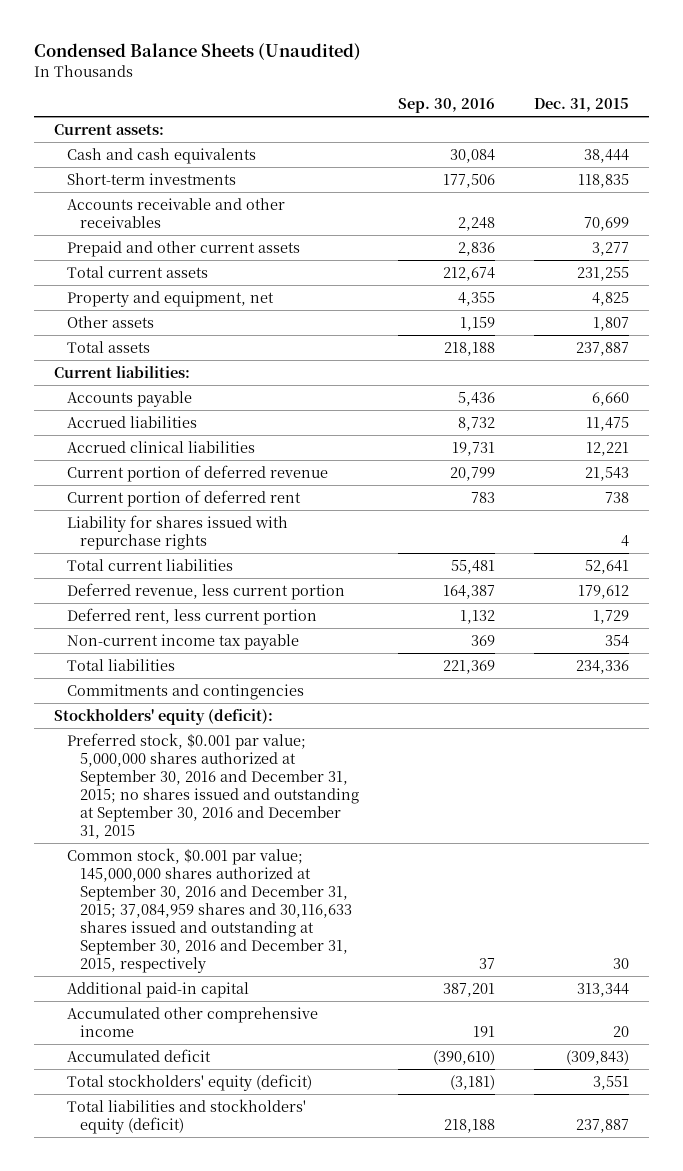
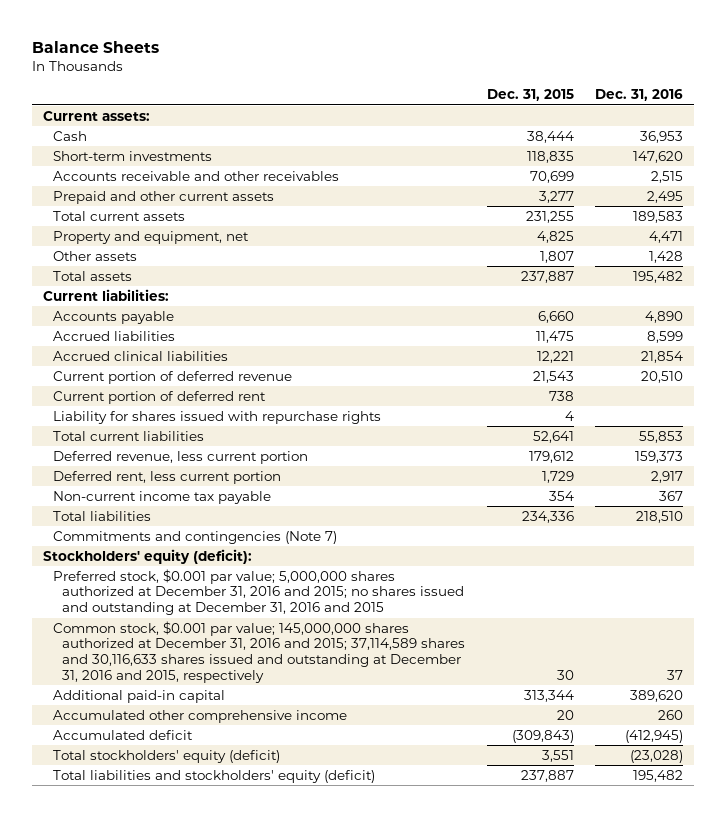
[34,42,362,60] Condensed Balance Sheets (Unaudited) -> [32,41,160,54] Balance Sheets
[398,98,496,114] Sep. 30, 2016 -> none
none -> [595,89,684,102] Dec. 31, 2016
[66,147,256,164] Cash and cash equivalents -> [52,130,87,141] Cash
[66,683,304,700] Commitments and contingencies -> [52,530,337,544] Commitments and contingencies (Note 7)
[66,732,359,839] Preferred stock, $0.001 par value; 5,000,000 shares authorized at September 30, 2016 and December 31, 2015; no shares issued and outstanding at September 30, 2016 and December 31, 2015 -> [52,568,465,616] Preferred stock, $0.001 par value; 5,000,000 shares authorized at December 31, 2016 and 2015; no shares issued and outstanding at December 31, 2016 and 2015
[66,847,352,973] Common stock, $0.001 par value; 145,000,000 shares authorized at September 30, 2016 and December 31, 2015; 37,084,959 shares and 30,116,633 shares issued and outstanding at September 30, 2016 and December 31, 2015, respectively -> [52,620,466,683] Common stock, $0.001 par value; 145,000,000 shares authorized at December 31, 2016 and 2015; 37,114,589 shares and 30,116,633 shares issued and outstanding at December 31, 2016 and 2015, respectively

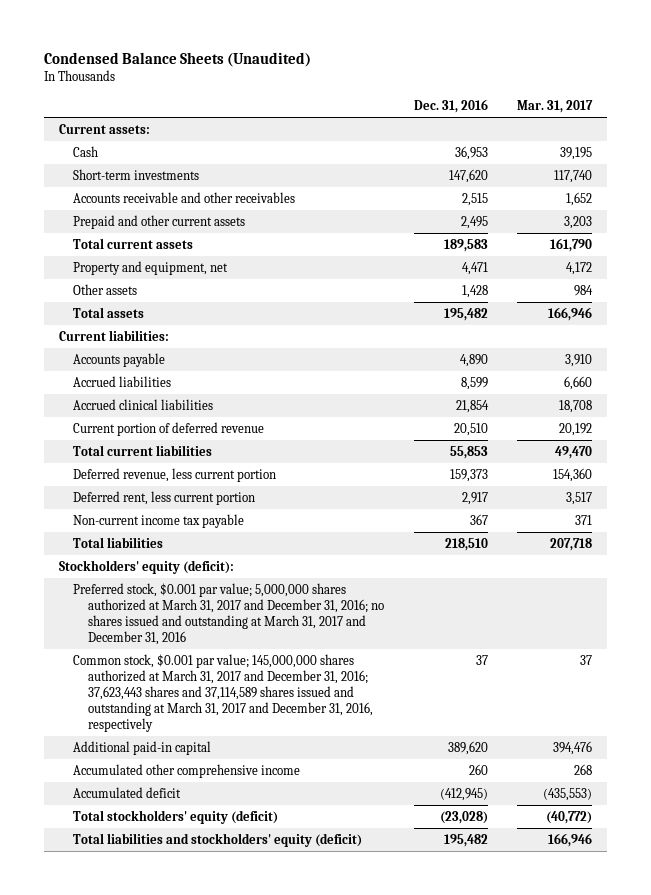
[32,41,160,54] Balance Sheets -> [43,51,311,67] Condensed Balance Sheets (Unaudited)
[486,89,574,102] Dec. 31, 2015 -> none
none -> [517,99,594,113] Mar. 31, 2017
[52,390,266,404] Current portion of deferred rent -> none
[52,410,381,424] Liability for shares issued with repurchase rights -> none
[52,530,337,544] Commitments and contingencies (Note 7) -> none
[52,568,465,616] Preferred stock, $0.001 par value; 5,000,000 shares authorized at December 31, 2016 and 2015; no shares issued and outstanding at December 31, 2016 and 2015 -> [73,582,385,645] Preferred stock, $0.001 par value; 5,000,000 shares authorized at March 31, 2017 and December 31, 2016; no shares issued and outstanding at March 31, 2017 and December 31, 2016
[52,620,466,683] Common stock, $0.001 par value; 145,000,000 shares authorized at December 31, 2016 and 2015; 37,114,589 shares and 30,116,633 shares issued and outstanding at December 31, 2016 and 2015, respectively -> [73,653,374,732] Common stock, $0.001 par value; 145,000,000 shares authorized at March 31, 2017 and December 31, 2016; 37,623,443 shares and 37,114,589 shares issued and outstanding at March 31, 2017 and December 31, 2016, respectively

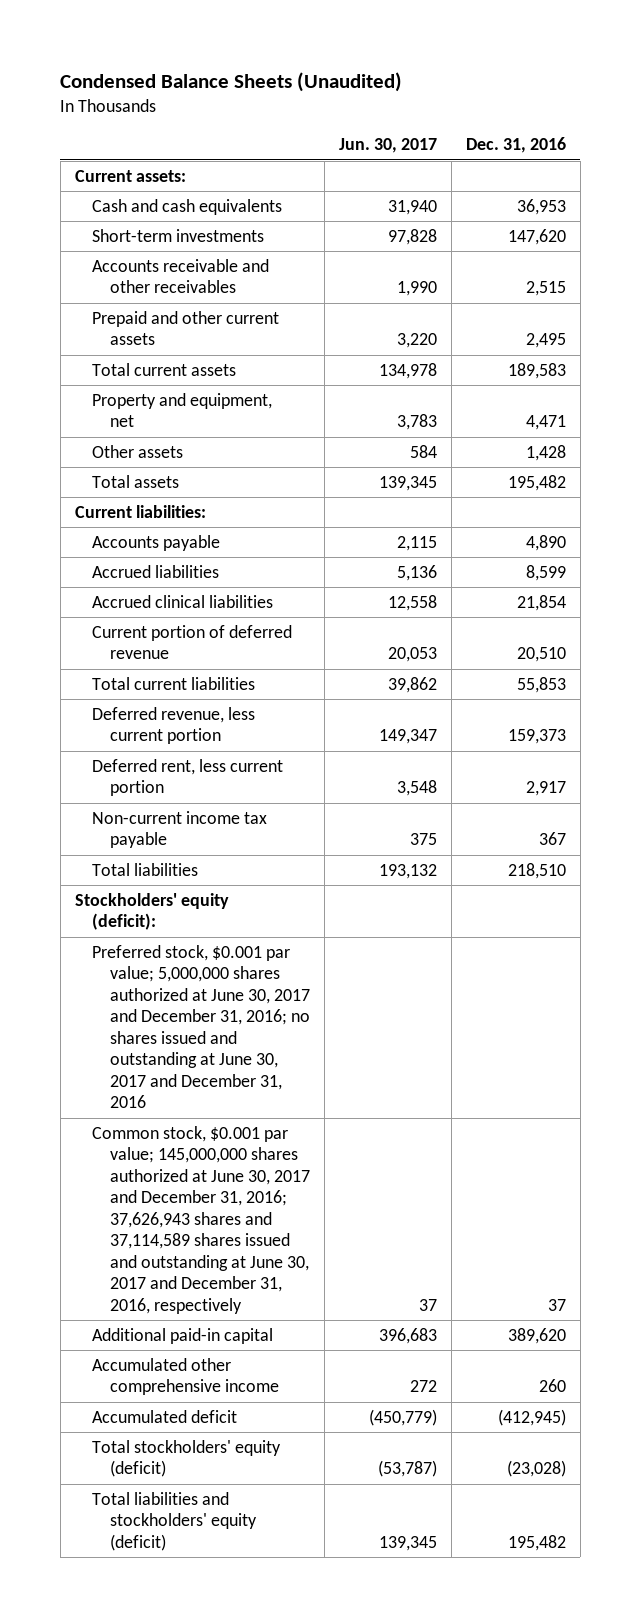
[517,99,594,113] Mar. 31, 2017 -> none
none -> [338,138,437,154] Jun. 30, 2017
[73,145,99,157] Cash -> [92,198,283,215] Cash and cash equivalents
[73,582,385,645] Preferred stock, $0.001 par value; 5,000,000 shares authorized at March 31, 2017 and December 31, 2016; no shares issued and outstanding at March 31, 2017 and December 31, 2016 -> [92,944,310,1109] Preferred stock, $0.001 par value; 5,000,000 shares authorized at June 30, 2017 and December 31, 2016; no shares issued and outstanding at June 30, 2017 and December 31, 2016
[73,653,374,732] Common stock, $0.001 par value; 145,000,000 shares authorized at March 31, 2017 and December 31, 2016; 37,623,443 shares and 37,114,589 shares issued and outstanding at March 31, 2017 and December 31, 2016, respectively -> [92,1125,310,1314] Common stock, $0.001 par value; 145,000,000 shares authorized at June 30, 2017 and December 31, 2016; 37,626,943 shares and 37,114,589 shares issued and outstanding at June 30, 2017 and December 31, 2016, respectively

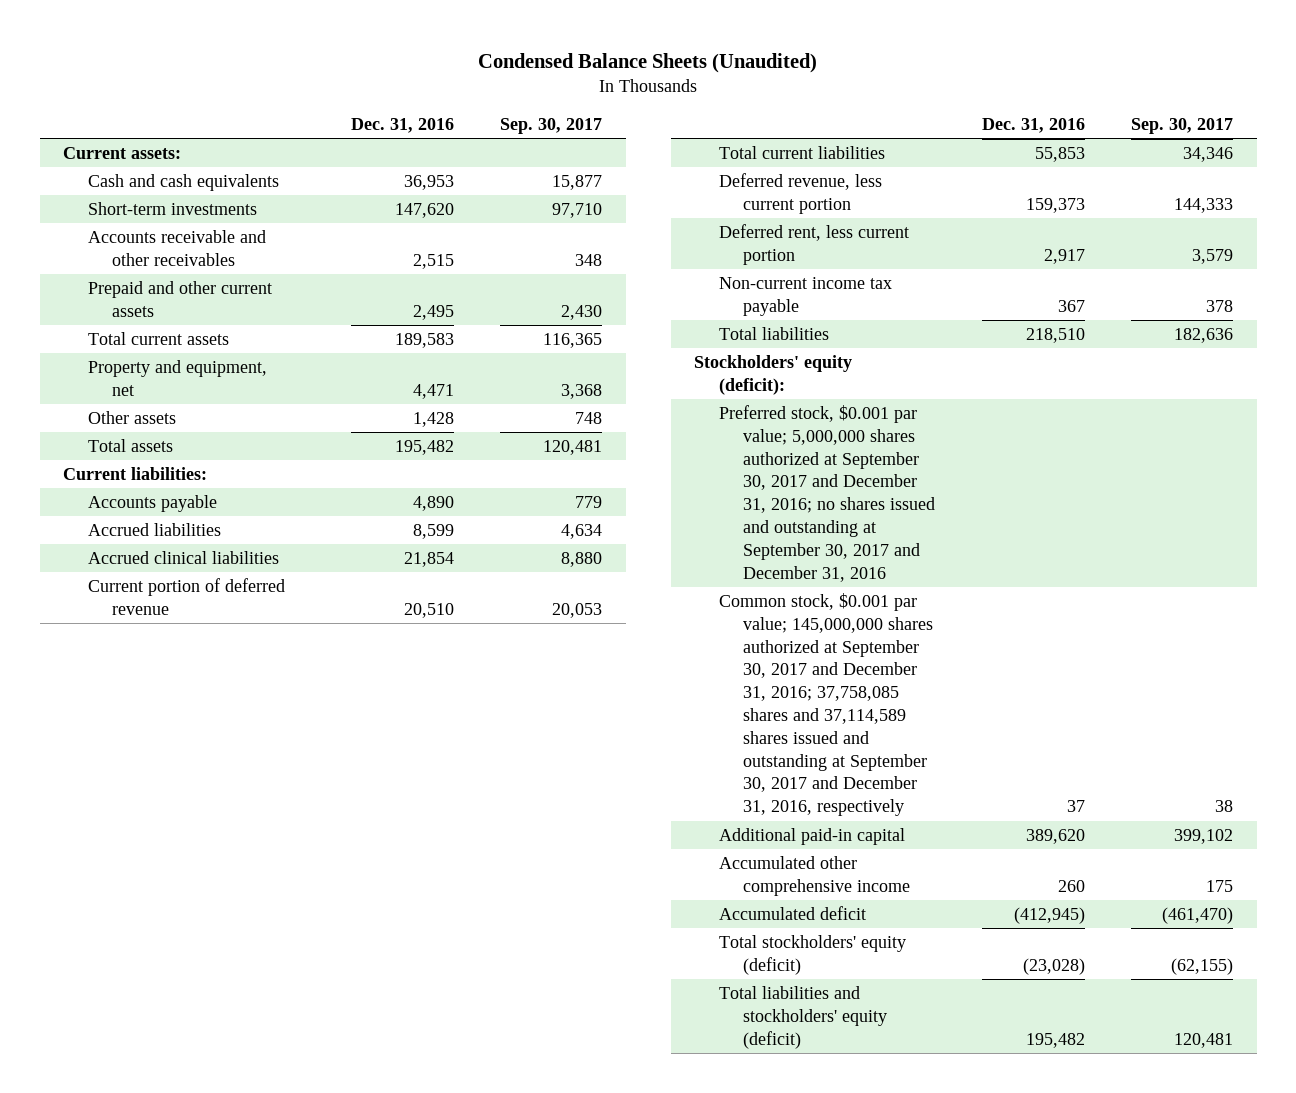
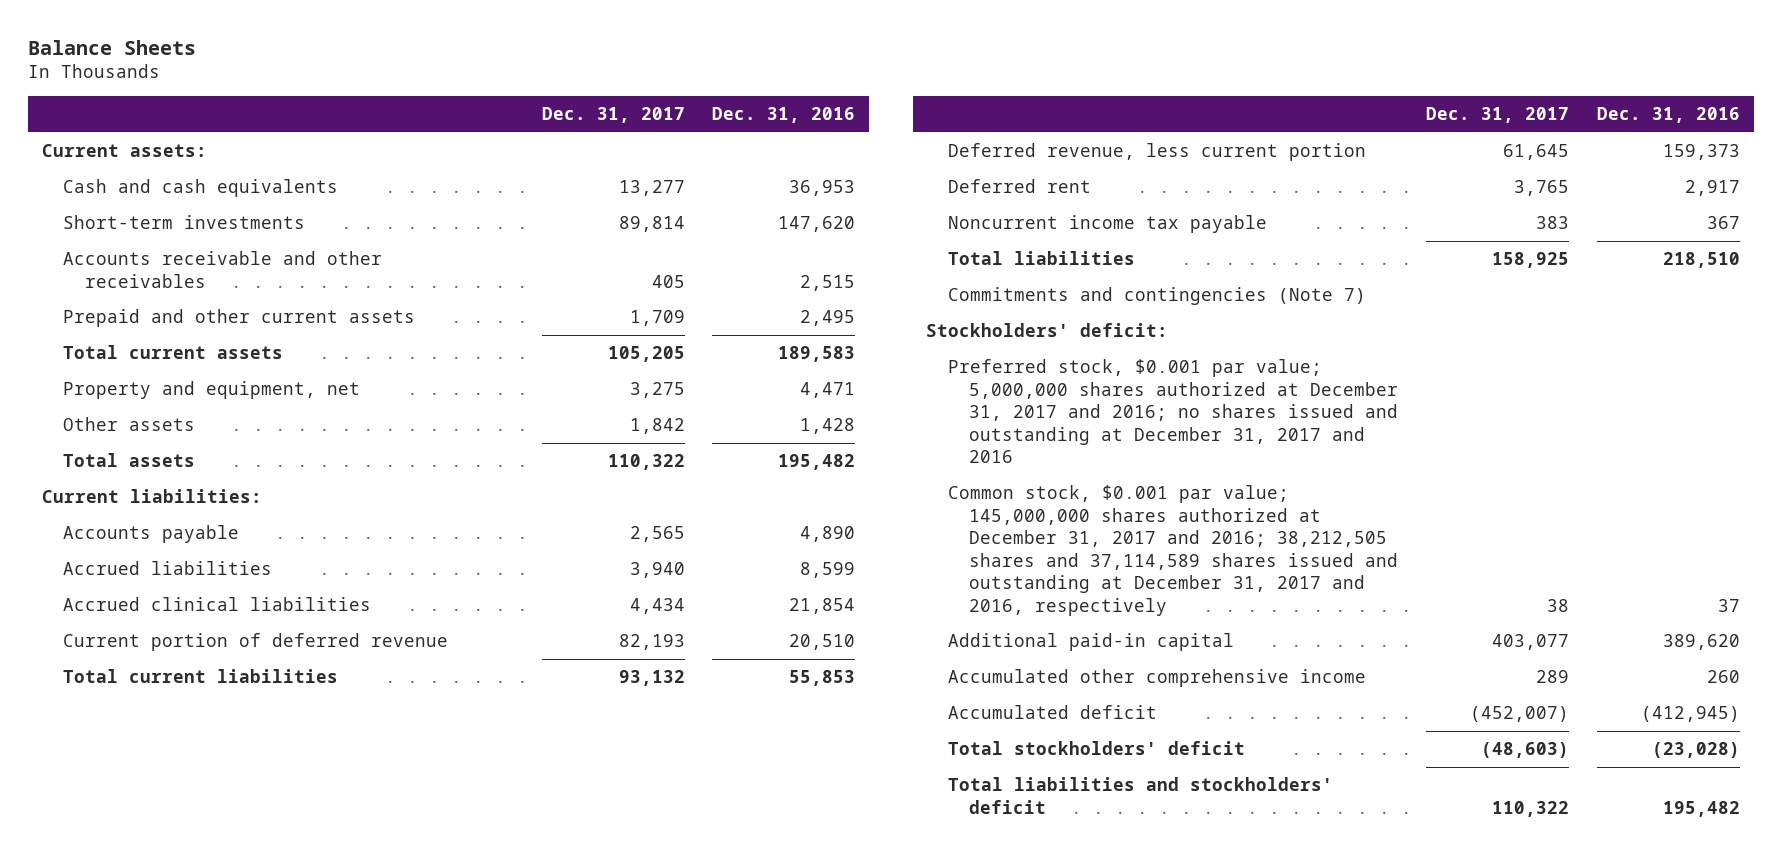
[478,52,818,73] Condensed Balance Sheets (Unaudited) -> [28,39,197,55] Balance Sheets
[500,117,603,134] Sep. 30, 2017 -> none
none -> [541,106,685,123] Dec. 31, 2017
[718,223,909,265] Deferred rent, less current portion -> [947,179,1091,194] Deferred rent
[718,276,892,316] Non-current income tax payable -> [947,215,1267,234] Noncurrent income tax payable
none -> [947,287,1366,306] Commitments and contingencies (Note 7)
[693,354,852,395] Stockholders' equity (deficit): -> [926,323,1169,338] Stockholders' deficit:
[718,404,936,582] Preferred stock, $0.001 par value; 5,000,000 shares authorized at September 30, 2017 and December 31, 2016; no shares issued and outstanding at September 30, 2017 and December 31, 2016 -> [947,359,1399,464] Preferred stock, $0.001 par value; 5,000,000 shares authorized at December 31, 2017 and 2016; no shares issued and outstanding at December 31, 2017 and 2016
[718,592,934,817] Common stock, $0.001 par value; 145,000,000 shares authorized at September 30, 2017 and December 31, 2016; 37,758,085 shares and 37,114,589 shares issued and outstanding at September 30, 2017 and December 31, 2016, respectively -> [947,485,1399,616] Common stock, $0.001 par value; 145,000,000 shares authorized at December 31, 2017 and 2016; 38,212,505 shares and 37,114,589 shares issued and outstanding at December 31, 2017 and 2016, respectively
[718,934,906,975] Total stockholders' equity (deficit) -> [947,741,1245,756] Total stockholders' deficit
[718,985,888,1049] Total liabilities and stockholders' equity (deficit) -> [947,777,1333,814] Total liabilities and stockholders' deficit

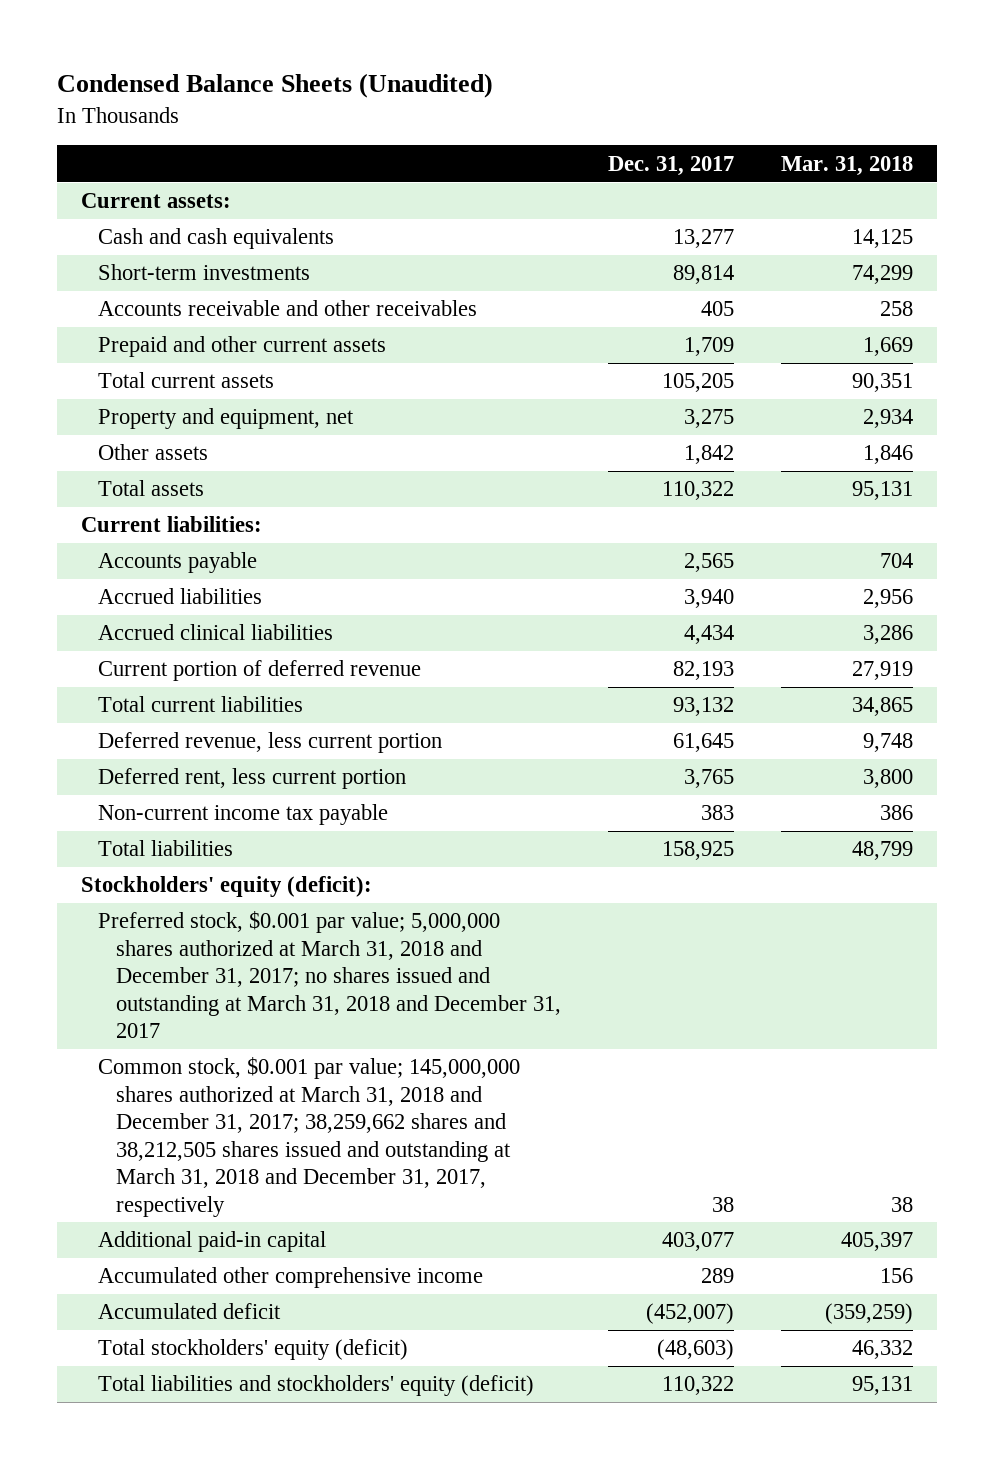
[28,39,197,55] Balance Sheets -> [57,73,494,99] Condensed Balance Sheets (Unaudited)
[712,106,856,123] Dec. 31, 2016 -> none
none -> [781,155,914,176] Mar. 31, 2018
[947,179,1091,194] Deferred rent -> [98,768,407,790] Deferred rent, less current portion
[947,215,1267,234] Noncurrent income tax payable -> [98,804,389,826] Non-current income tax payable
[947,287,1366,306] Commitments and contingencies (Note 7) -> none
[926,323,1169,338] Stockholders' deficit: -> [80,876,372,898] Stockholders' equity (deficit):
[947,359,1399,464] Preferred stock, $0.001 par value; 5,000,000 shares authorized at December 31, 2017 and 2016; no shares issued and outstanding at December 31, 2017 and 2016 -> [98,911,561,1039] Preferred stock, $0.001 par value; 5,000,000 shares authorized at March 31, 2018 and December 31, 2017; no shares issued and outstanding at March 31, 2018 and December 31, 2017
[947,485,1399,616] Common stock, $0.001 par value; 145,000,000 shares authorized at December 31, 2017 and 2016; 38,212,505 shares and 37,114,589 shares issued and outstanding at December 31, 2017 and 2016, respectively -> [98,1057,521,1217] Common stock, $0.001 par value; 145,000,000 shares authorized at March 31, 2018 and December 31, 2017; 38,259,662 shares and 38,212,505 shares issued and outstanding at March 31, 2018 and December 31, 2017, respectively
[947,741,1245,756] Total stockholders' deficit -> [98,1339,409,1361] Total stockholders' equity (deficit)
[947,777,1333,814] Total liabilities and stockholders' deficit -> [98,1375,535,1397] Total liabilities and stockholders' equity (deficit)

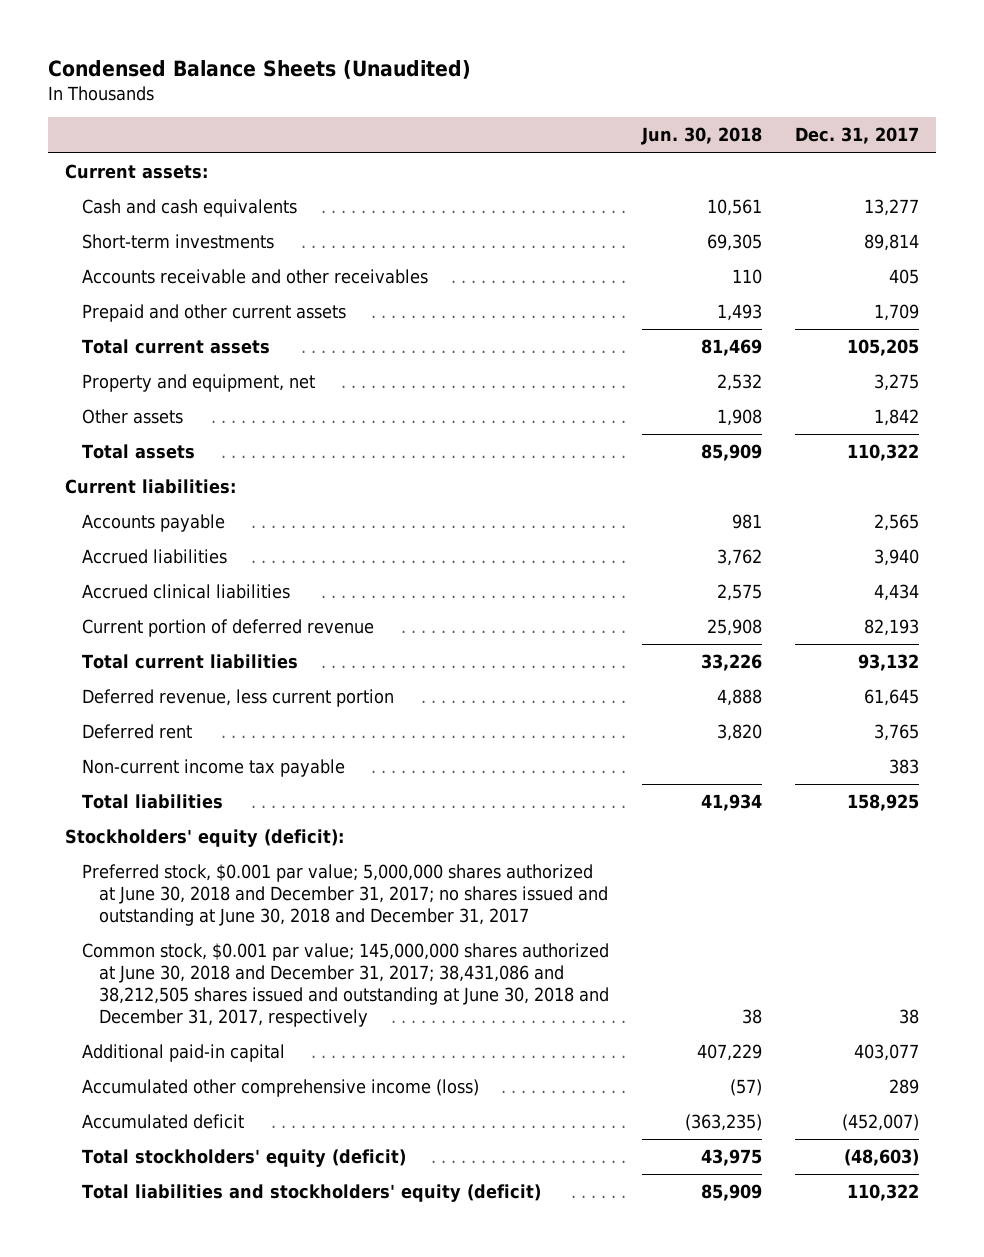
[781,155,914,176] Mar. 31, 2018 -> none
none -> [641,127,763,146] Jun. 30, 2018
[98,768,407,790] Deferred rent, less current portion -> [82,724,193,740] Deferred rent
[98,911,561,1039] Preferred stock, $0.001 par value; 5,000,000 shares authorized at March 31, 2018 and December 31, 2017; no shares issued and outstanding at March 31, 2018 and December 31, 2017 -> [82,864,609,927] Preferred stock, $0.001 par value; 5,000,000 shares authorized at June 30, 2018 and December 31, 2017; no shares issued and outstanding at June 30, 2018 and December 31, 2017
[98,1057,521,1217] Common stock, $0.001 par value; 145,000,000 shares authorized at March 31, 2018 and December 31, 2017; 38,259,662 shares and 38,212,505 shares issued and outstanding at March 31, 2018 and December 31, 2017, respectively -> [82,943,610,1028] Common stock, $0.001 par value; 145,000,000 shares authorized at June 30, 2018 and December 31, 2017; 38,431,086 and 38,212,505 shares issued and outstanding at June 30, 2018 and December 31, 2017, respectively
[98,1267,484,1289] Accumulated other comprehensive income -> [82,1079,480,1098] Accumulated other comprehensive income (loss)

